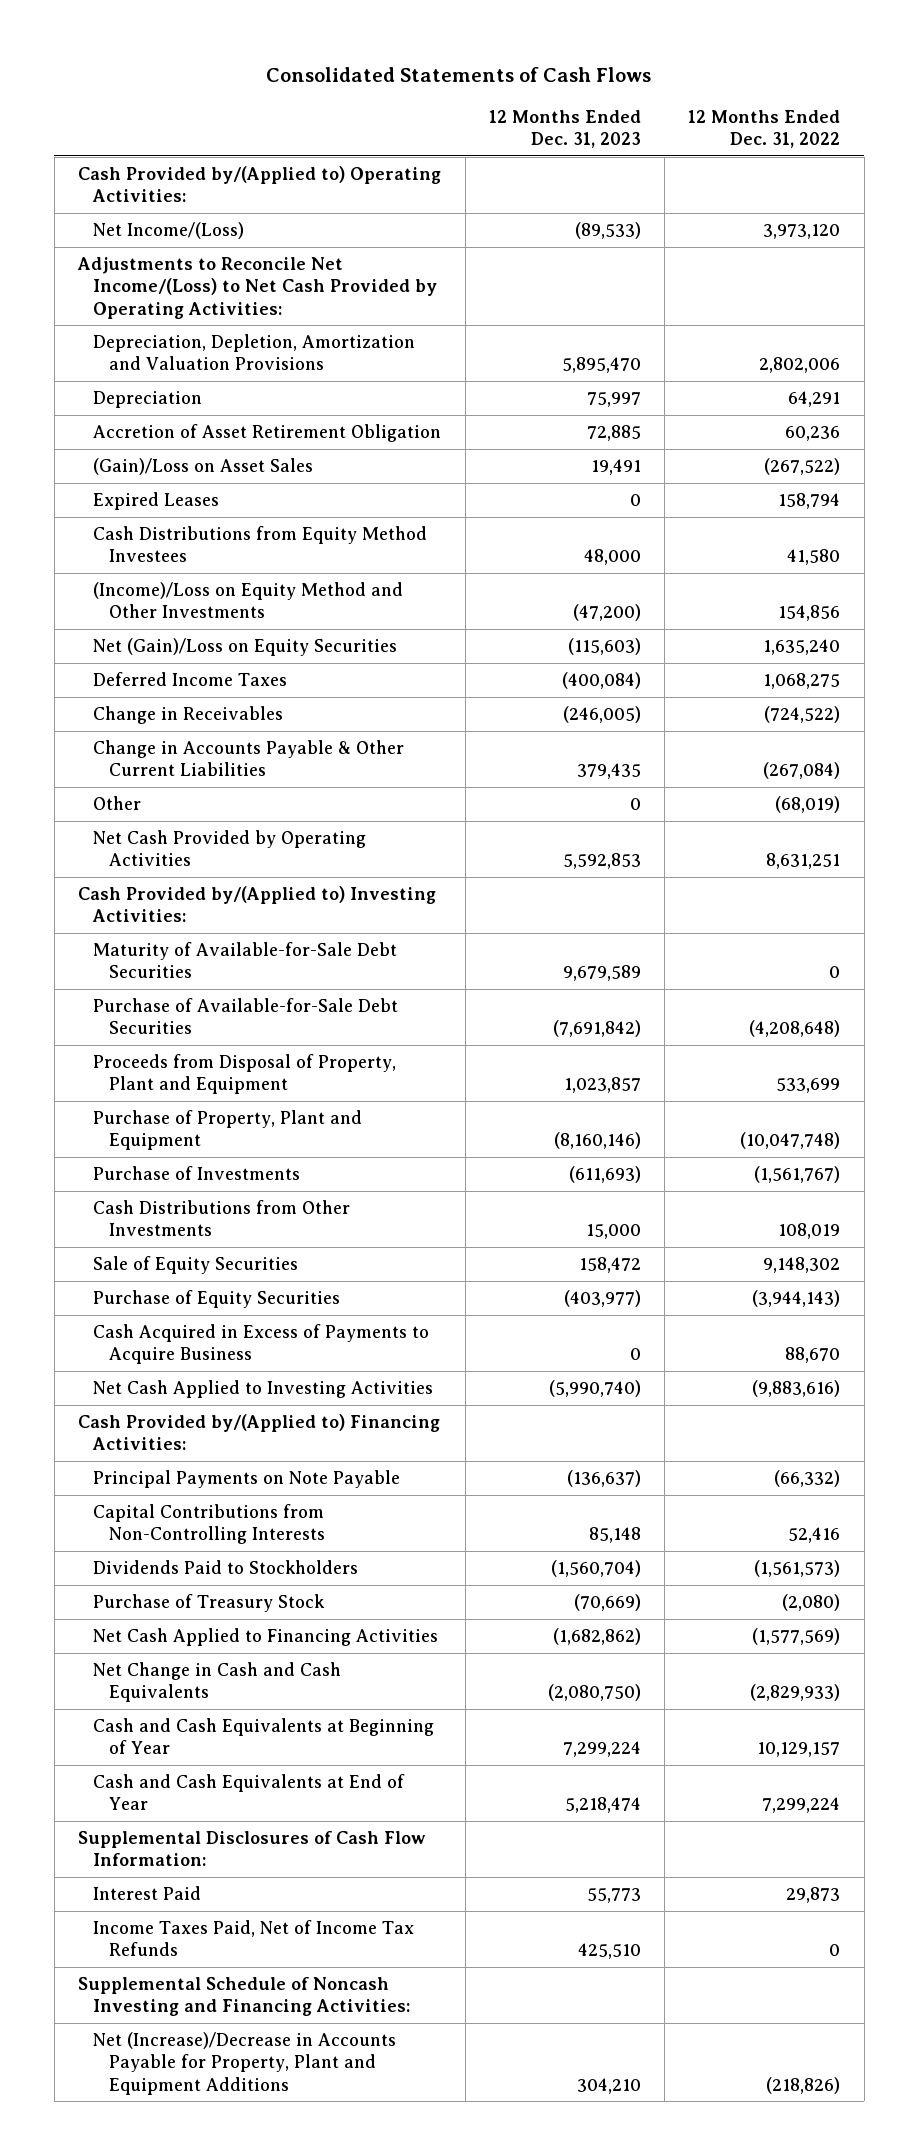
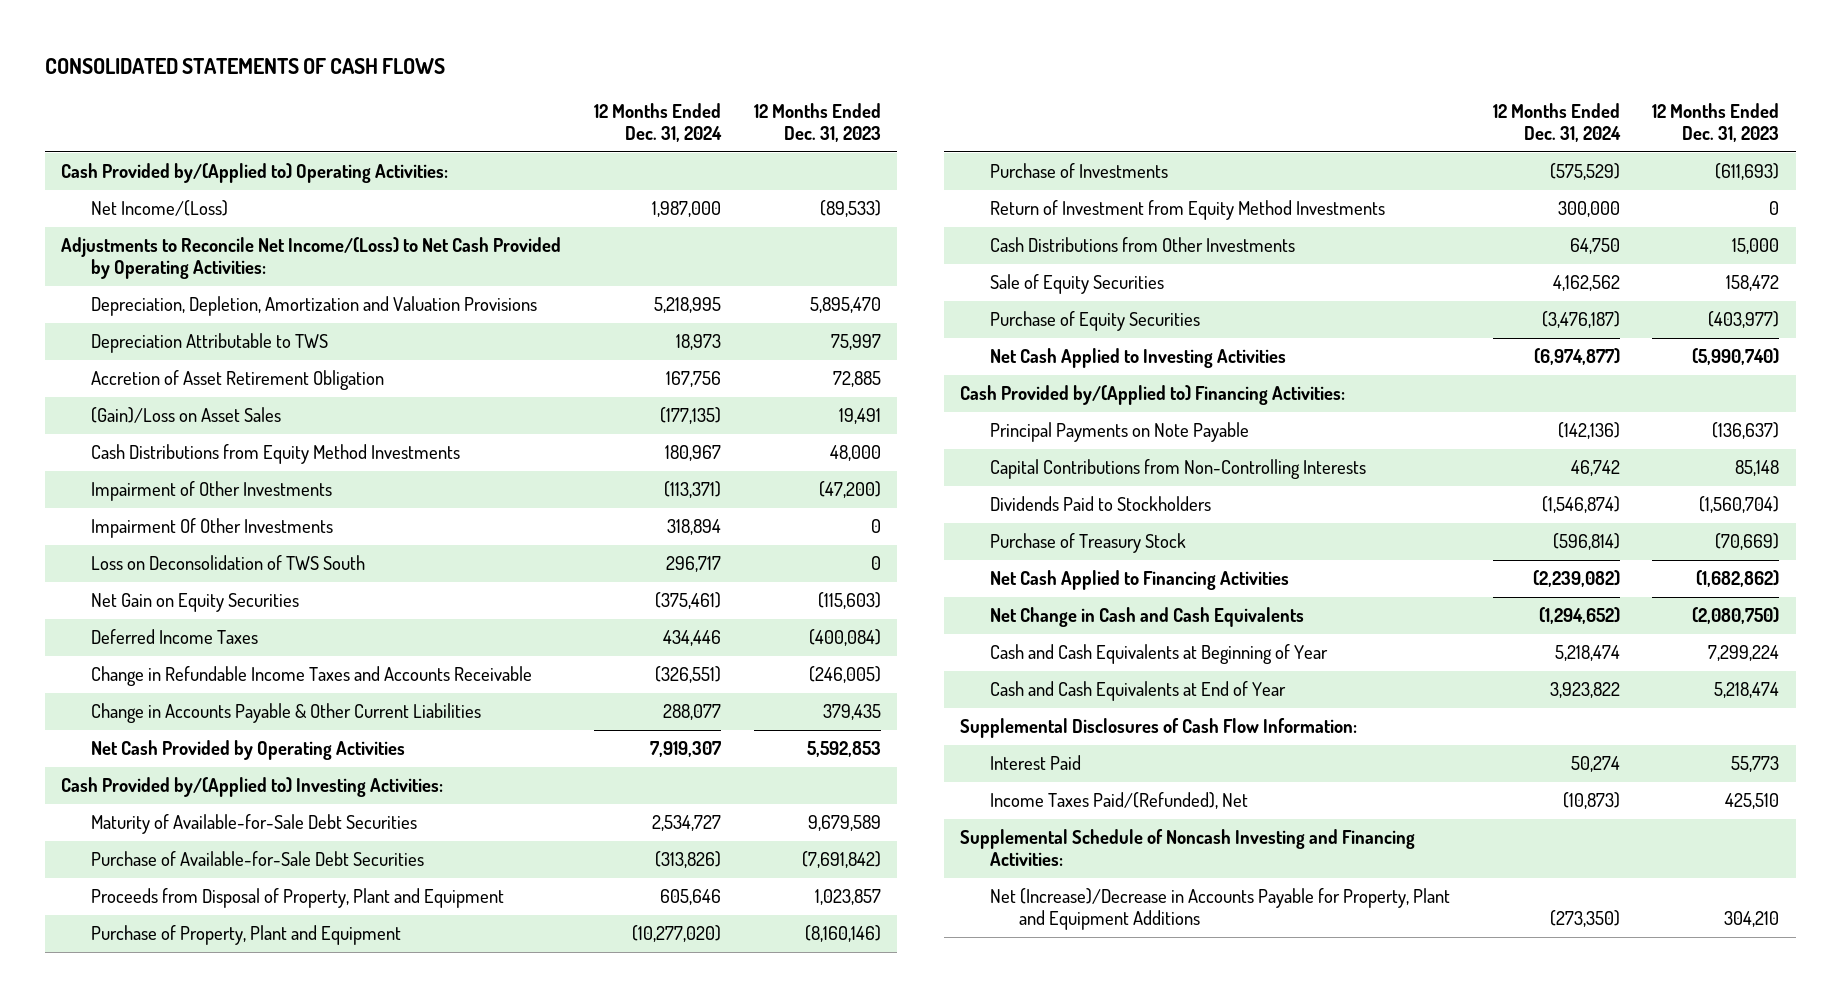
[266,66,652,82] Consolidated Statements of Cash Flows -> [45,58,446,75] CONSOLIDATED STATEMENTS OF CASH FLOWS
[688,109,841,149] 12 Months Ended Dec. 31, 2022 -> none
none -> [594,102,723,143] 12 Months Ended Dec. 31, 2024
[93,391,203,409] Depreciation -> [90,333,328,354] Depreciation Attributable to TWS
[93,492,220,511] Expired Leases -> none
[93,526,428,563] Cash Distributions from Equity Method Investees -> [90,444,460,465] Cash Distributions from Equity Method Investments
[93,582,404,619] (Income)/Loss on Equity Method and Other Investments -> [90,481,332,502] Impairment of Other Investments
none -> [90,518,333,539] Impairment Of Other Investments
none -> [90,555,365,571] Loss on Deconsolidation of TWS South
[93,638,398,657] Net (Gain)/Loss on Equity Securities -> [90,593,299,613] Net Gain on Equity Securities
[93,706,284,725] Change in Receivables -> [90,666,532,687] Change in Refundable Income Taxes and Accounts Receivable
[93,796,142,811] Other -> none
none -> [989,200,1385,221] Return of Investment from Equity Method Investments
[93,1324,430,1365] Cash Acquired in Excess of Payments to Acquire Business -> none
[93,1920,415,1957] Income Taxes Paid, Net of Income Tax Refunds -> [989,792,1248,810] Income Taxes Paid/(Refunded), Net

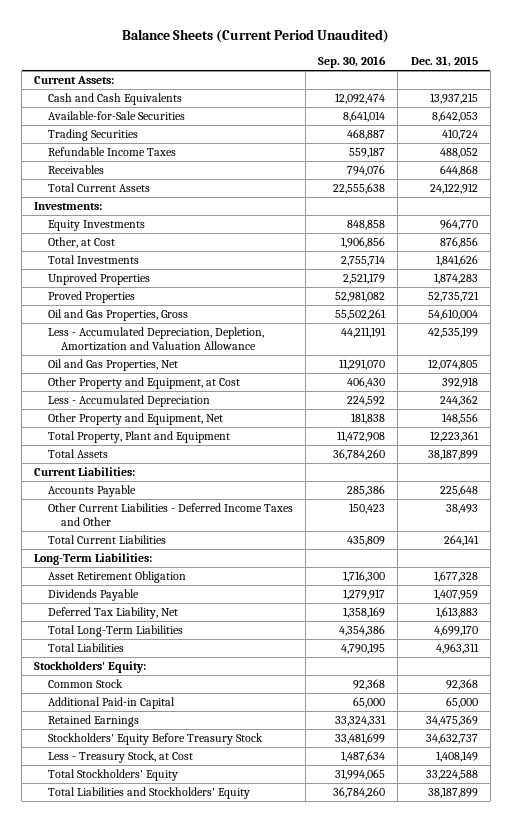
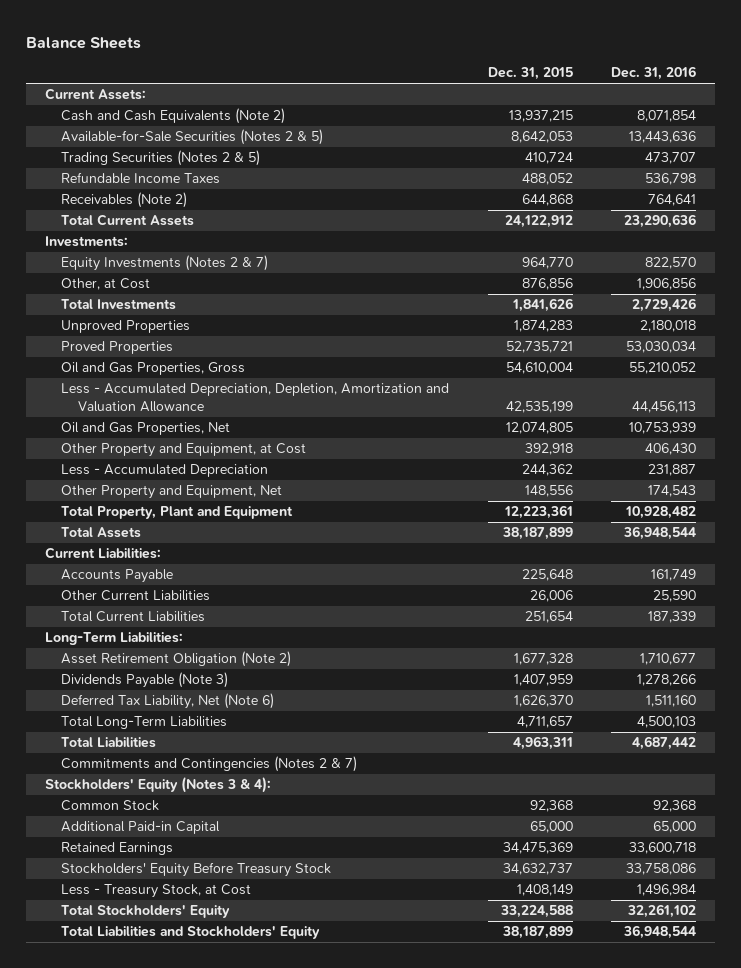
[122,28,390,43] Balance Sheets (Current Period Unaudited) -> [25,36,141,49] Balance Sheets
[318,55,387,68] Sep. 30, 2016 -> none
none -> [610,66,696,81] Dec. 31, 2016
[47,93,182,106] Cash and Cash Equivalents -> [61,108,286,125] Cash and Cash Equivalents (Note 2)
[47,111,185,121] Available-for-Sale Securities -> [61,129,324,146] Available-for-Sale Securities (Notes 2 & 5)
[47,129,138,142] Trading Securities -> [61,150,261,167] Trading Securities (Notes 2 & 5)
[47,165,104,175] Receivables -> [61,192,188,209] Receivables (Note 2)
[47,220,145,232] Equity Investments -> [61,255,269,272] Equity Investments (Notes 2 & 7)
[47,503,293,527] Other Current Liabilities - Deferred Income Taxes and Other -> [61,590,211,602] Other Current Liabilities
[445,504,478,515] 38,493 -> [529,590,573,603] 26,006
[443,535,479,547] 264,141 -> [524,611,573,624] 251,654
[47,571,186,584] Asset Retirement Obligation -> [61,651,292,668] Asset Retirement Obligation (Note 2)
[47,589,139,602] Dividends Payable -> [61,672,229,689] Dividends Payable (Note 3)
[47,607,178,620] Deferred Tax Liability, Net -> [61,693,275,710] Deferred Tax Liability, Net (Note 6)
[435,607,478,619] 1,613,883 -> [513,695,573,708] 1,626,370
[433,625,478,637] 4,699,170 -> [516,716,573,729] 4,711,657
none -> [61,756,358,773] Commitments and Contingencies (Notes 2 & 7)
[34,661,147,674] Stockholders' Equity: -> [44,777,271,794] Stockholders' Equity (Notes 3 & 4):

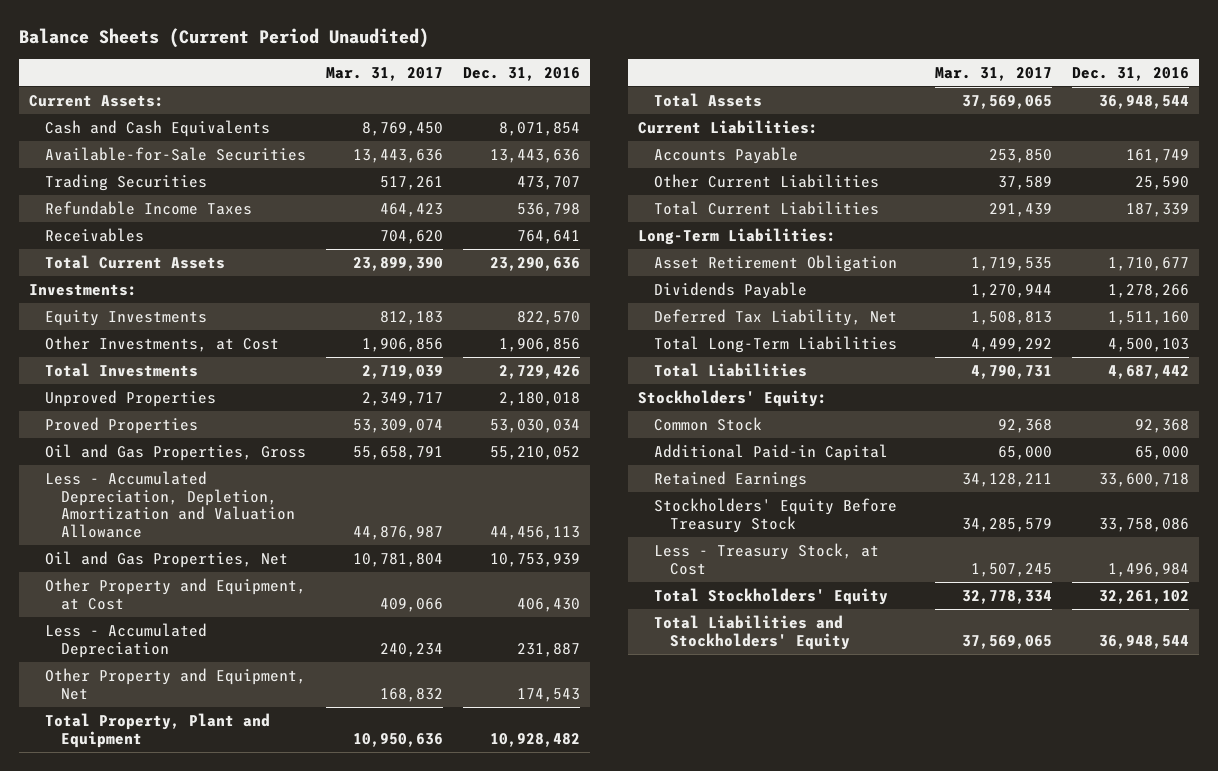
[25,36,141,49] Balance Sheets -> [19,28,430,49] Balance Sheets (Current Period Unaudited)
[487,67,573,81] Dec. 31, 2015 -> none
none -> [325,66,443,81] Mar. 31, 2017
[61,108,286,125] Cash and Cash Equivalents (Note 2) -> [45,119,271,137] Cash and Cash Equivalents
[61,129,324,146] Available-for-Sale Securities (Notes 2 & 5) -> [45,146,307,161] Available-for-Sale Securities
[61,150,261,167] Trading Securities (Notes 2 & 5) -> [45,173,208,191] Trading Securities
[61,192,188,209] Receivables (Note 2) -> [45,227,145,242] Receivables
[61,255,269,272] Equity Investments (Notes 2 & 7) -> [45,309,208,326] Equity Investments
[61,278,151,291] Other, at Cost -> [45,335,280,352] Other Investments, at Cost
[61,651,292,668] Asset Retirement Obligation (Note 2) -> [653,254,897,272] Asset Retirement Obligation
[61,672,229,689] Dividends Payable (Note 3) -> [653,281,807,299] Dividends Payable
[61,693,275,710] Deferred Tax Liability, Net (Note 6) -> [653,308,897,326] Deferred Tax Liability, Net
[61,756,358,773] Commitments and Contingencies (Notes 2 & 7) -> none
[44,777,271,794] Stockholders' Equity (Notes 3 & 4): -> [638,389,828,407] Stockholders' Equity:

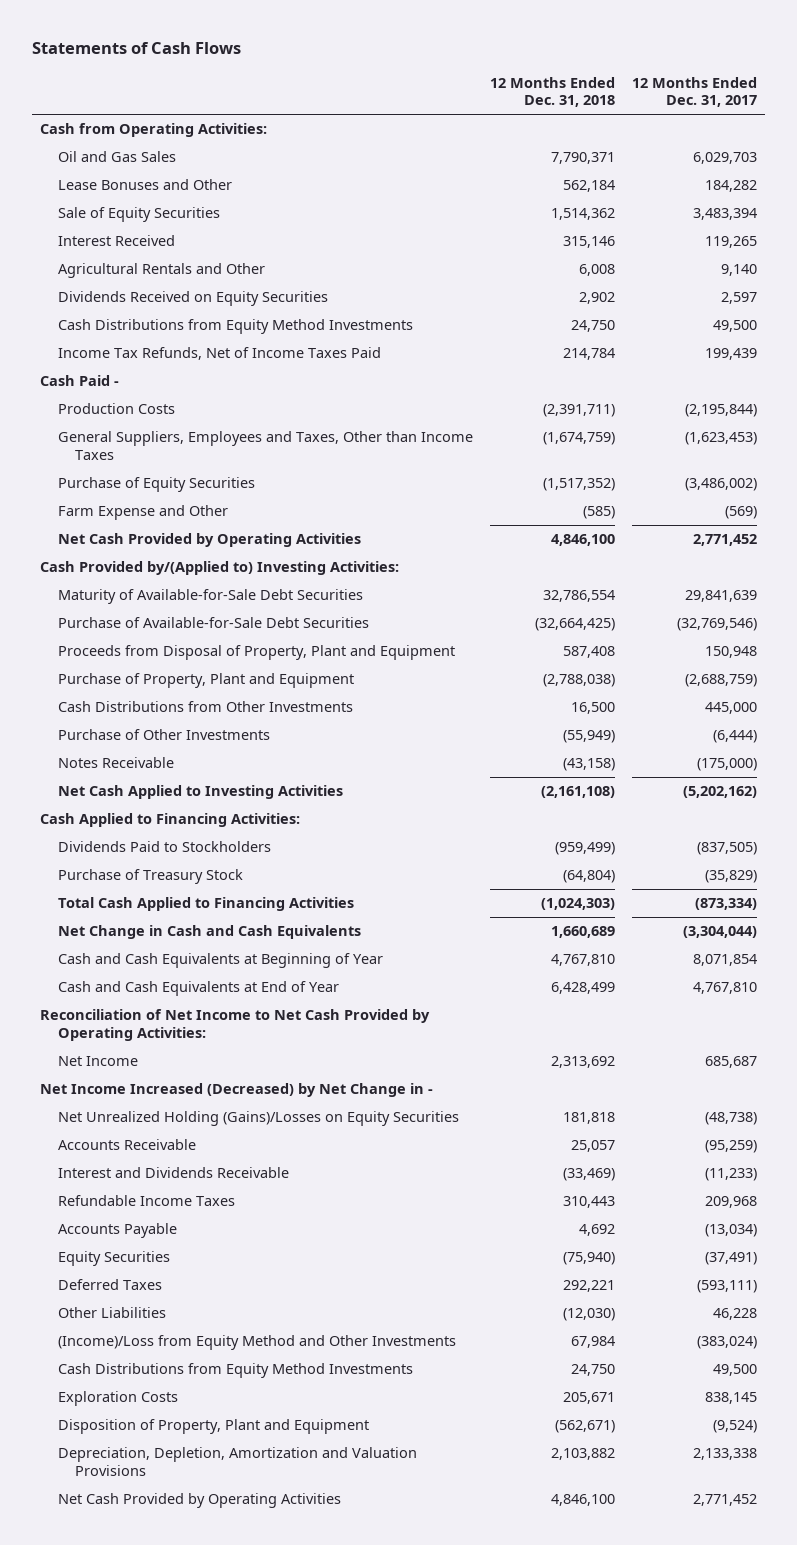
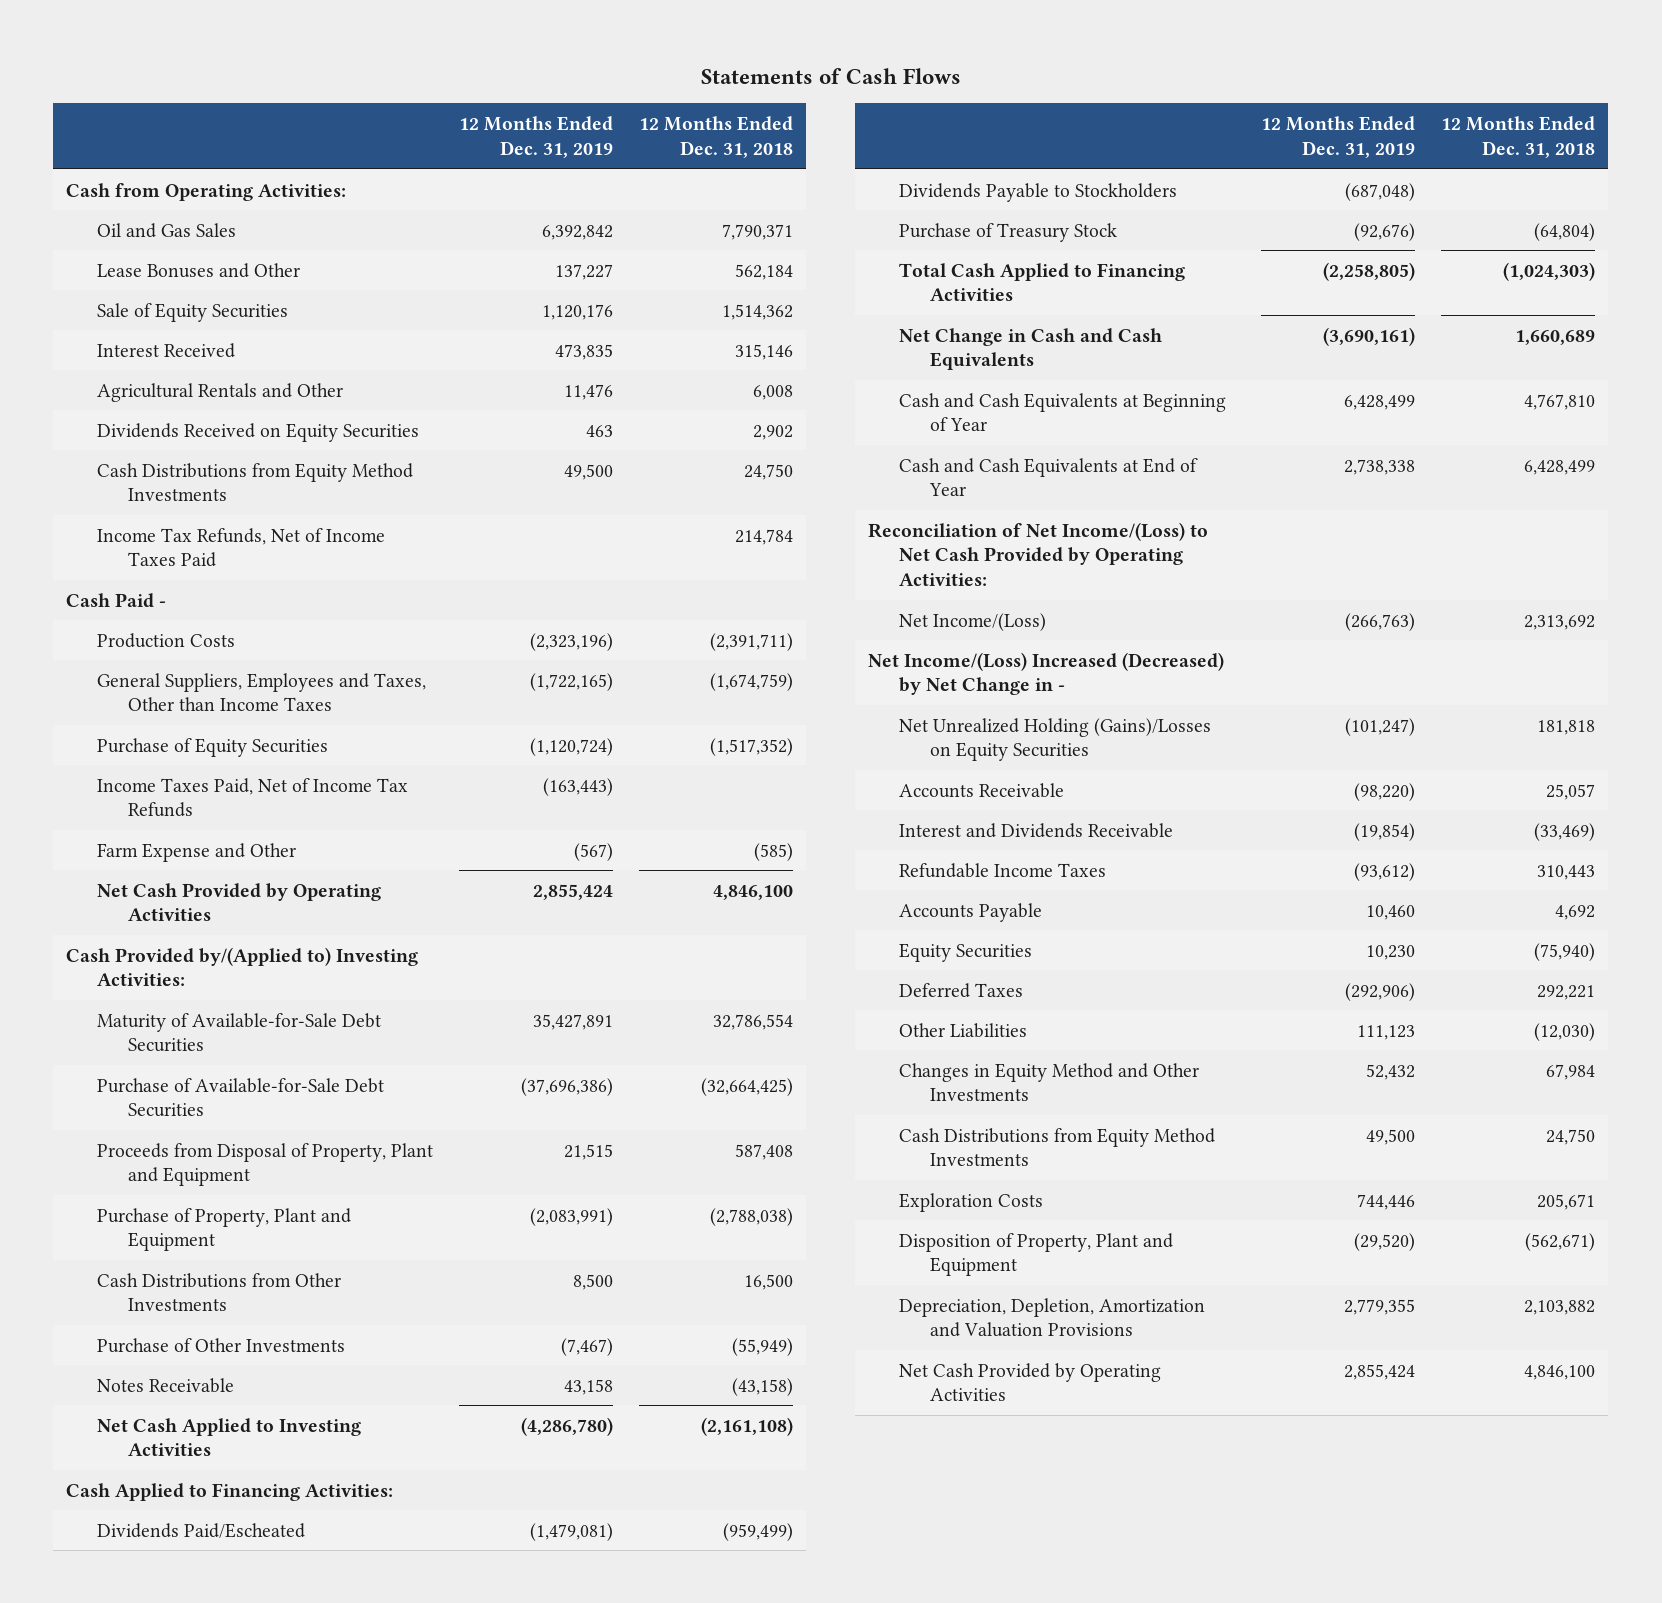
[631,76,757,108] 12 Months Ended Dec. 31, 2017 -> none
none -> [459,115,614,158] 12 Months Ended Dec. 31, 2019
none -> [97,777,409,818] Income Taxes Paid, Net of Income Tax Refunds
[57,841,271,853] Dividends Paid to Stockholders -> [97,1522,306,1538] Dividends Paid/Escheated
none -> [899,182,1178,202] Dividends Payable to Stockholders
[40,1009,431,1041] Reconciliation of Net Income to Net Cash Provided by Operating Activities: -> [868,521,1209,587] Reconciliation of Net Income/(Loss) to Net Cash Provided by Operating Activities:
[57,1056,138,1067] Net Income -> [899,612,1047,631] Net Income/(Loss)
[40,1083,434,1098] Net Income Increased (Decreased) by Net Change in - -> [868,651,1225,696] Net Income/(Loss) Increased (Decreased) by Net Change in -
[57,1335,456,1351] (Income)/Loss from Equity Method and Other Investments -> [899,1062,1200,1102] Changes in Equity Method and Other Investments

